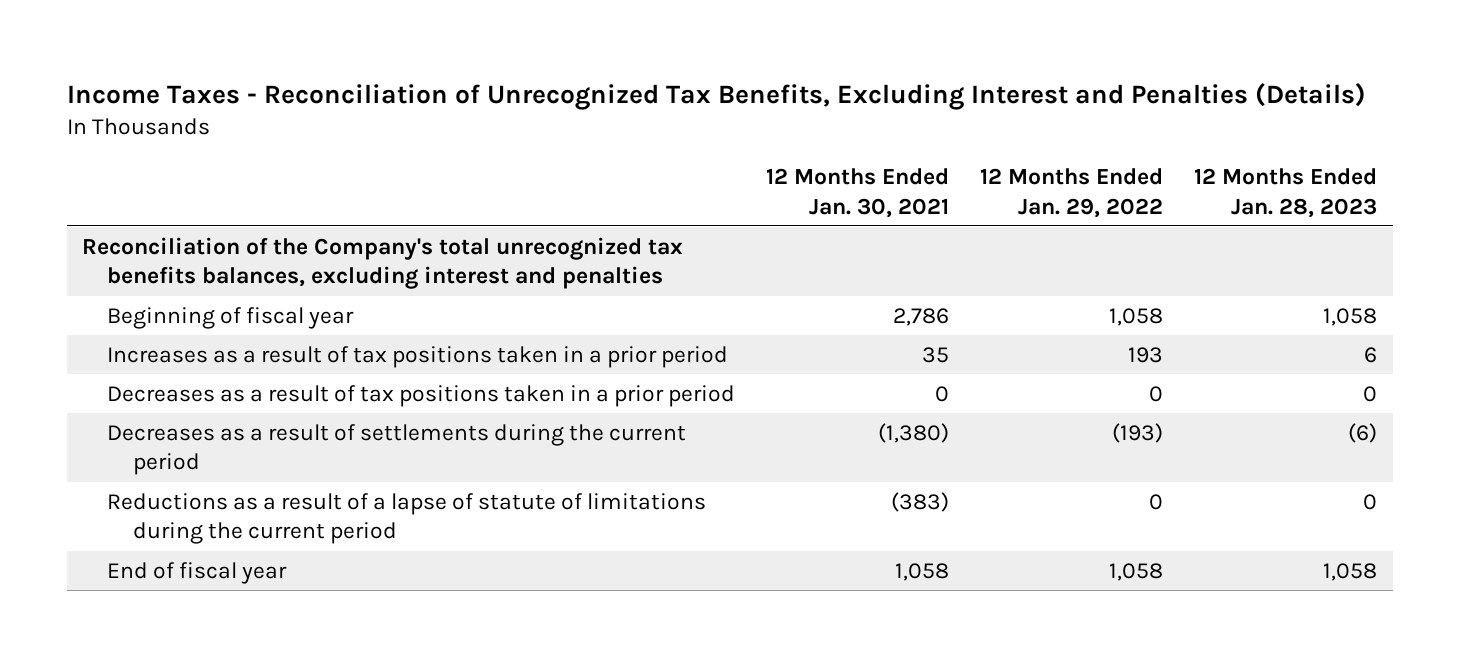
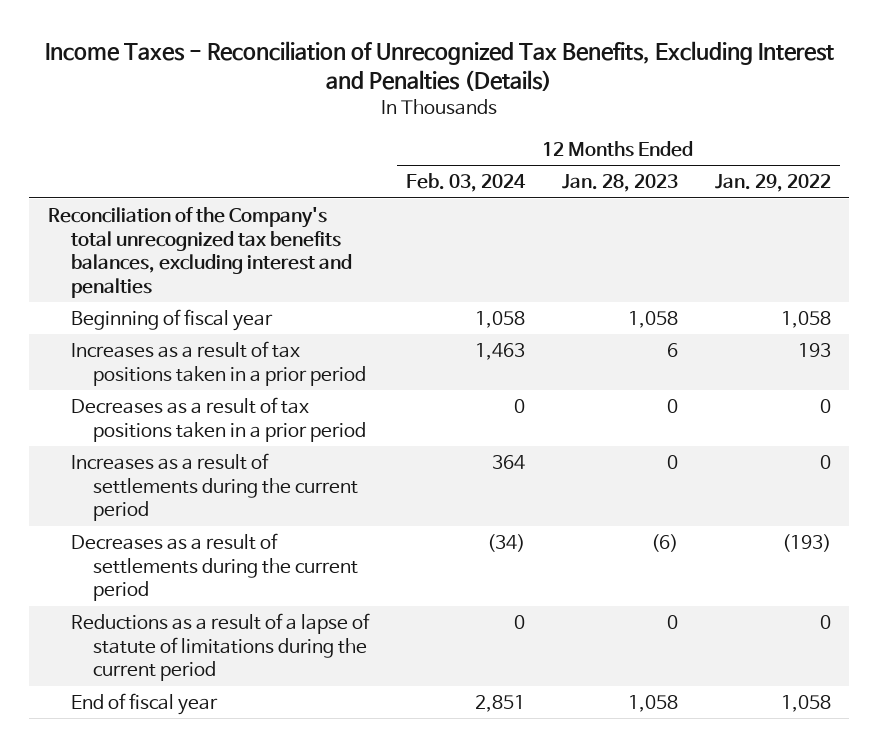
[766,168,950,218] 12 Months Ended Jan. 30, 2021 -> none
none -> [405,173,526,193] Feb. 03, 2024
none -> [70,452,359,522] Increases as a result of settlements during the current period

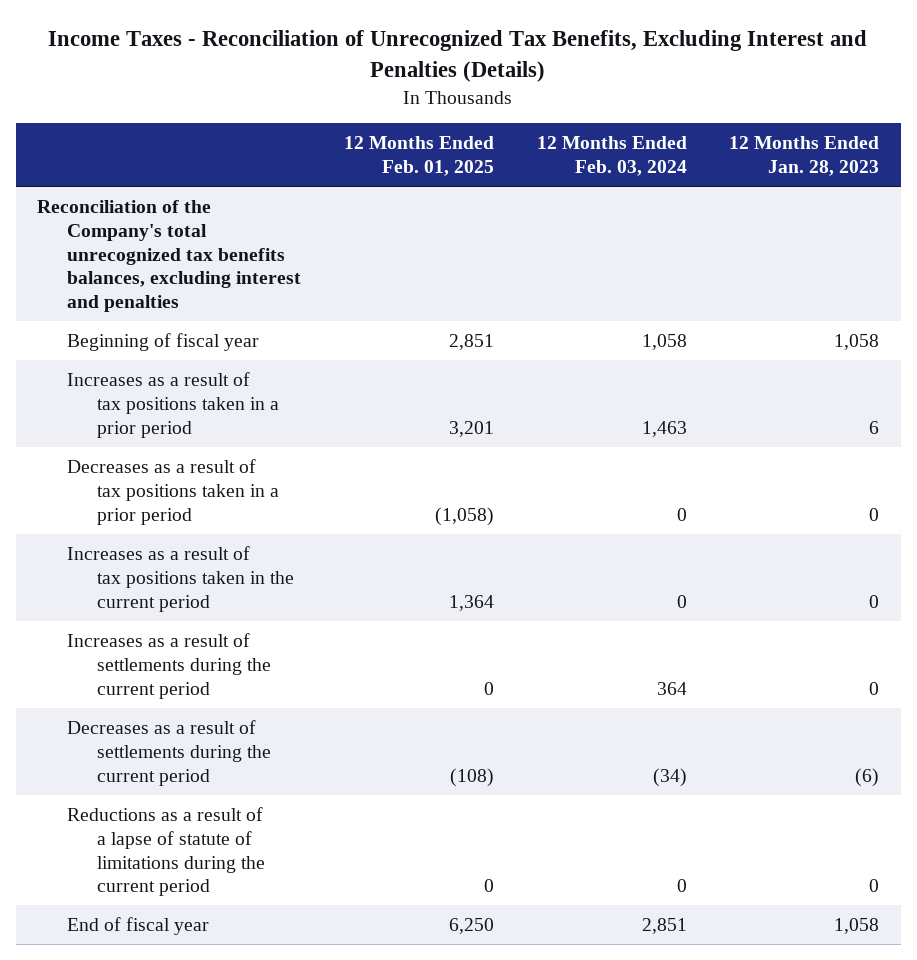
[714,174,831,193] Jan. 29, 2022 -> none
none -> [343,136,494,176] 12 Months Ended Feb. 01, 2025
none -> [67,545,295,612] Increases as a result of tax positions taken in the current period

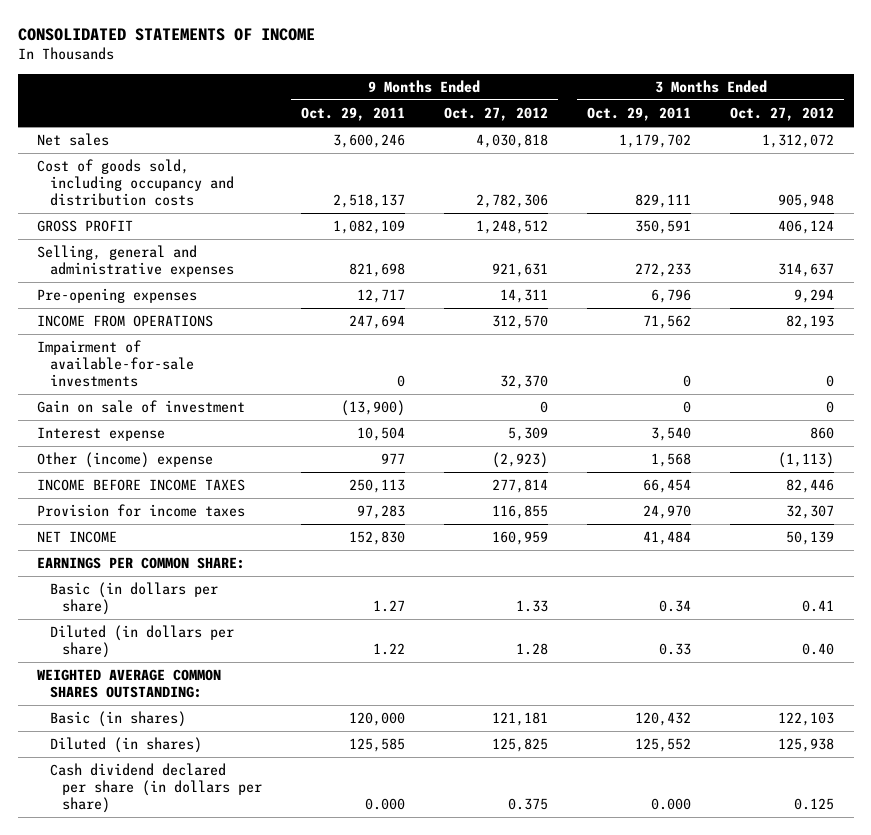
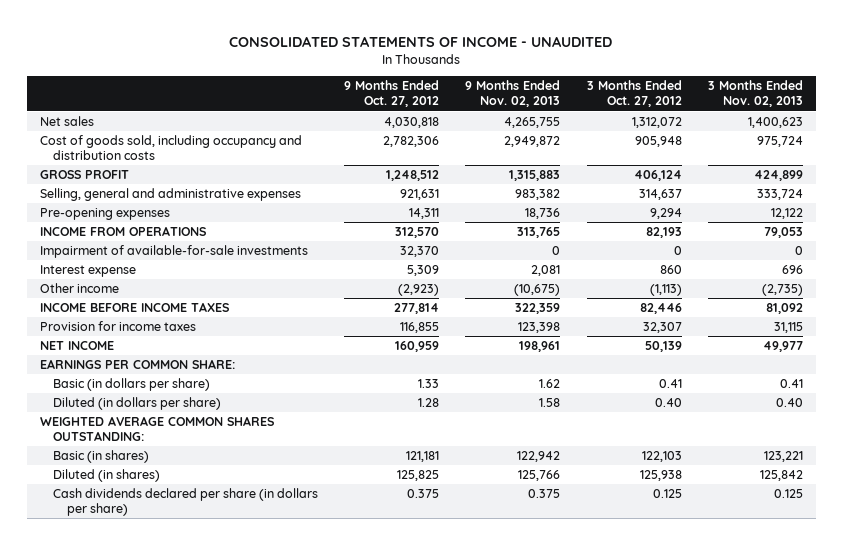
[17,28,315,42] CONSOLIDATED STATEMENTS OF INCOME -> [229,35,613,47] CONSOLIDATED STATEMENTS OF INCOME - UNAUDITED
[300,107,405,122] Oct. 29, 2011 -> none
[587,107,692,122] Oct. 29, 2011 -> none
none -> [465,80,561,108] 9 Months Ended Nov. 02, 2013
none -> [707,80,803,108] 3 Months Ended Nov. 02, 2013
[37,400,246,414] Gain on sale of investment -> none
[37,452,214,469] Other (income) expense -> [39,283,119,294] Other income
[49,763,262,813] Cash dividend declared per share (in dollars per share) -> [53,488,319,517] Cash dividends declared per share (in dollars per share)

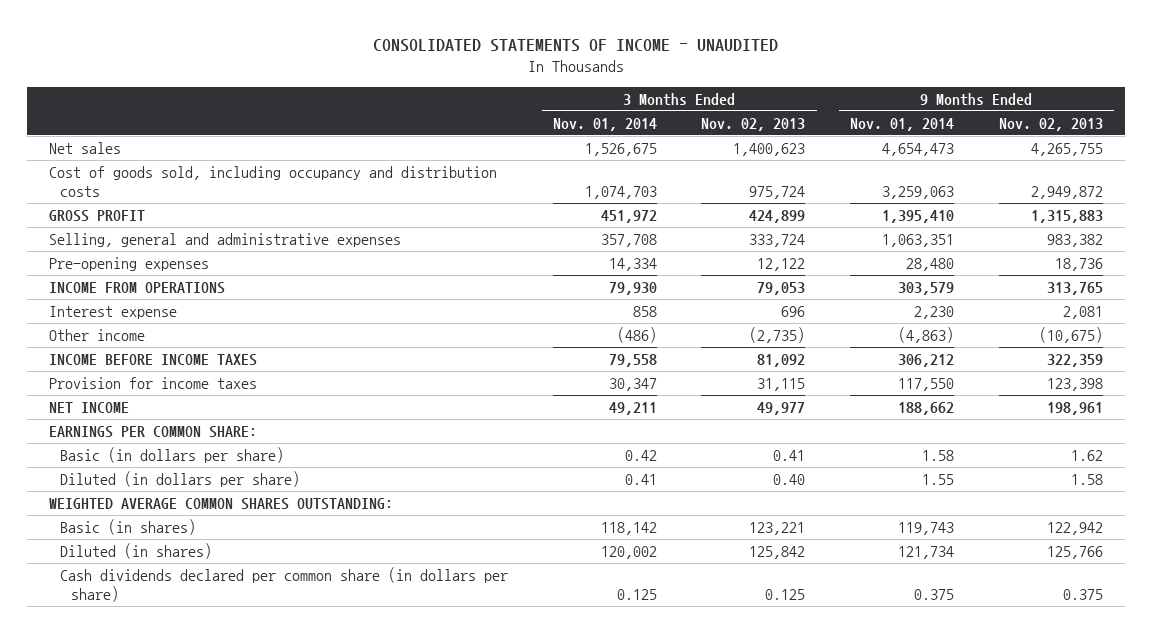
[344,80,440,108] 9 Months Ended Oct. 27, 2012 -> none
[586,80,682,108] 3 Months Ended Oct. 27, 2012 -> none
none -> [552,117,657,131] Nov. 01, 2014
none -> [850,117,955,131] Nov. 01, 2014
[39,245,308,259] Impairment of available-for-sale investments -> none
[53,488,319,517] Cash dividends declared per share (in dollars per share) -> [60,566,509,603] Cash dividends declared per common share (in dollars per share)

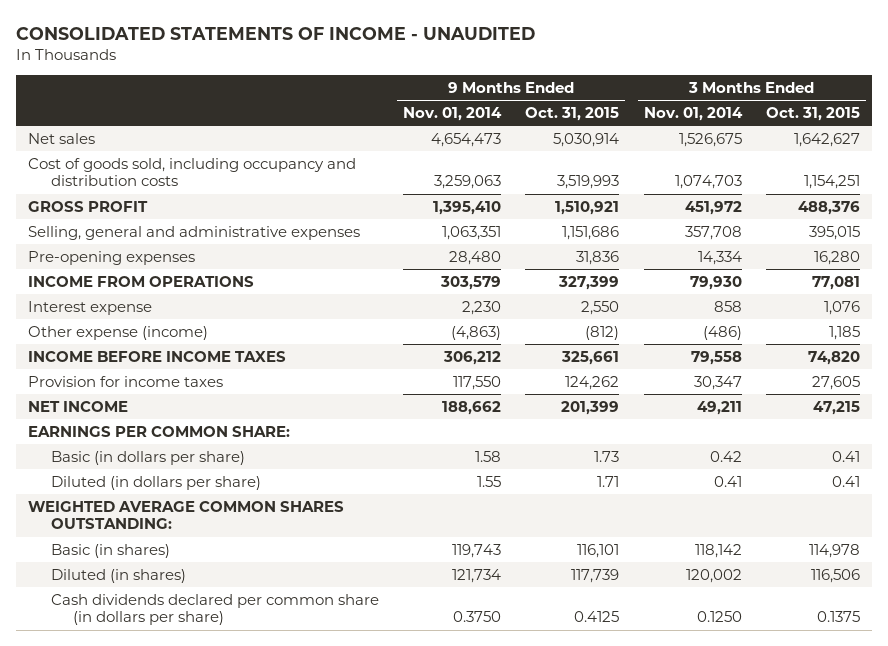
[701,117,806,131] Nov. 02, 2013 -> none
[998,117,1103,131] Nov. 02, 2013 -> none
none -> [525,106,620,121] Oct. 31, 2015
none -> [765,106,860,121] Oct. 31, 2015
[48,328,145,341] Other income -> [28,325,209,340] Other expense (income)
[616,589,657,601] 0.125 -> [696,611,742,623] 0.1250
[914,589,955,601] 0.375 -> [453,611,502,623] 0.3750

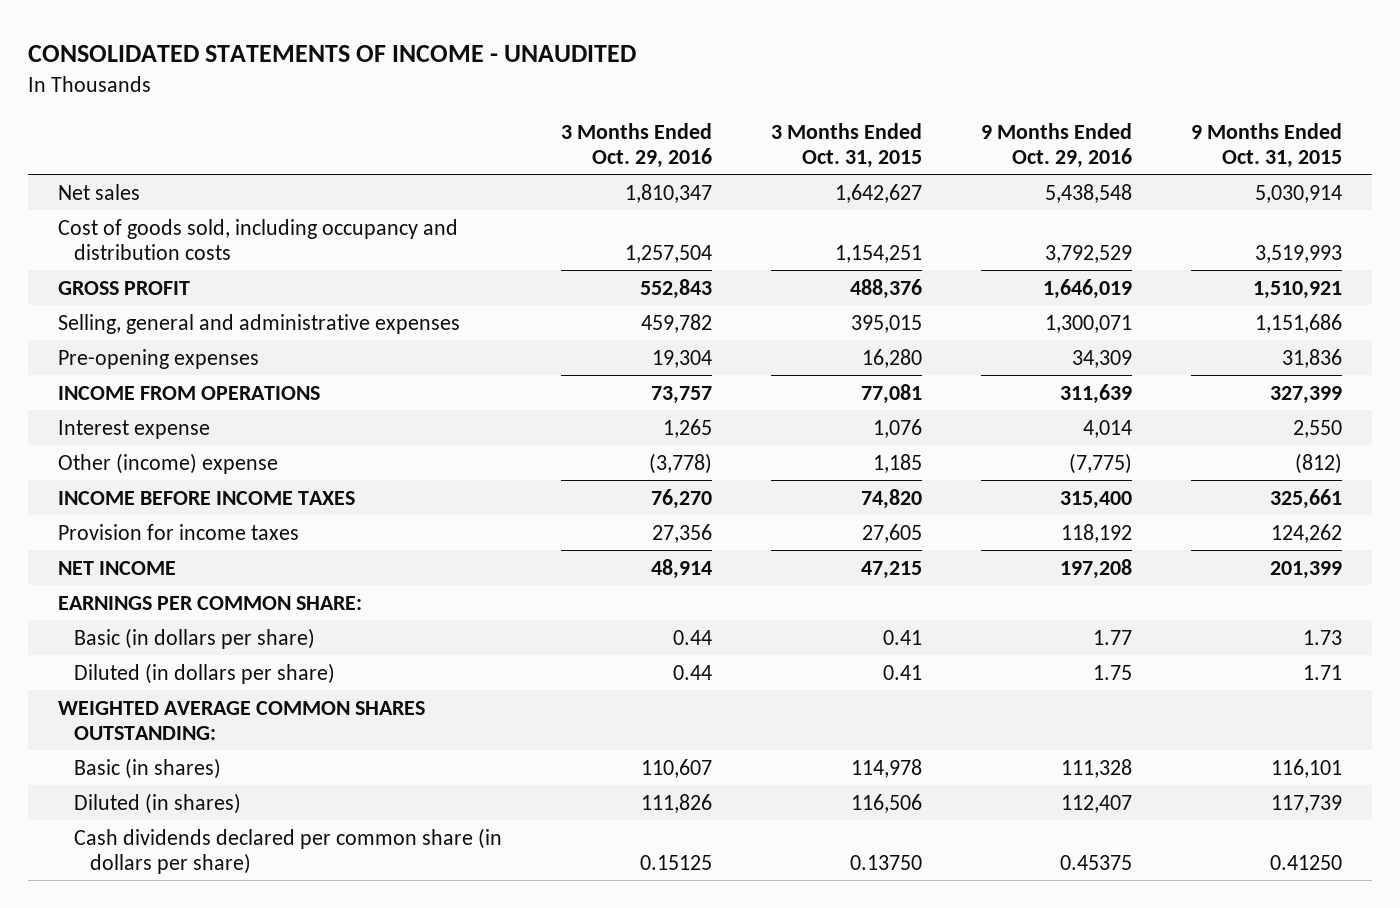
[403,106,503,121] Nov. 01, 2014 -> none
[643,106,743,121] Nov. 01, 2014 -> none
none -> [561,122,713,169] 3 Months Ended Oct. 29, 2016
none -> [981,122,1133,169] 9 Months Ended Oct. 29, 2016
[28,325,209,340] Other expense (income) -> [57,452,278,474] Other (income) expense
[574,611,620,623] 0.4125 -> [1270,855,1343,871] 0.41250
[816,611,860,623] 0.1375 -> [850,855,923,871] 0.13750

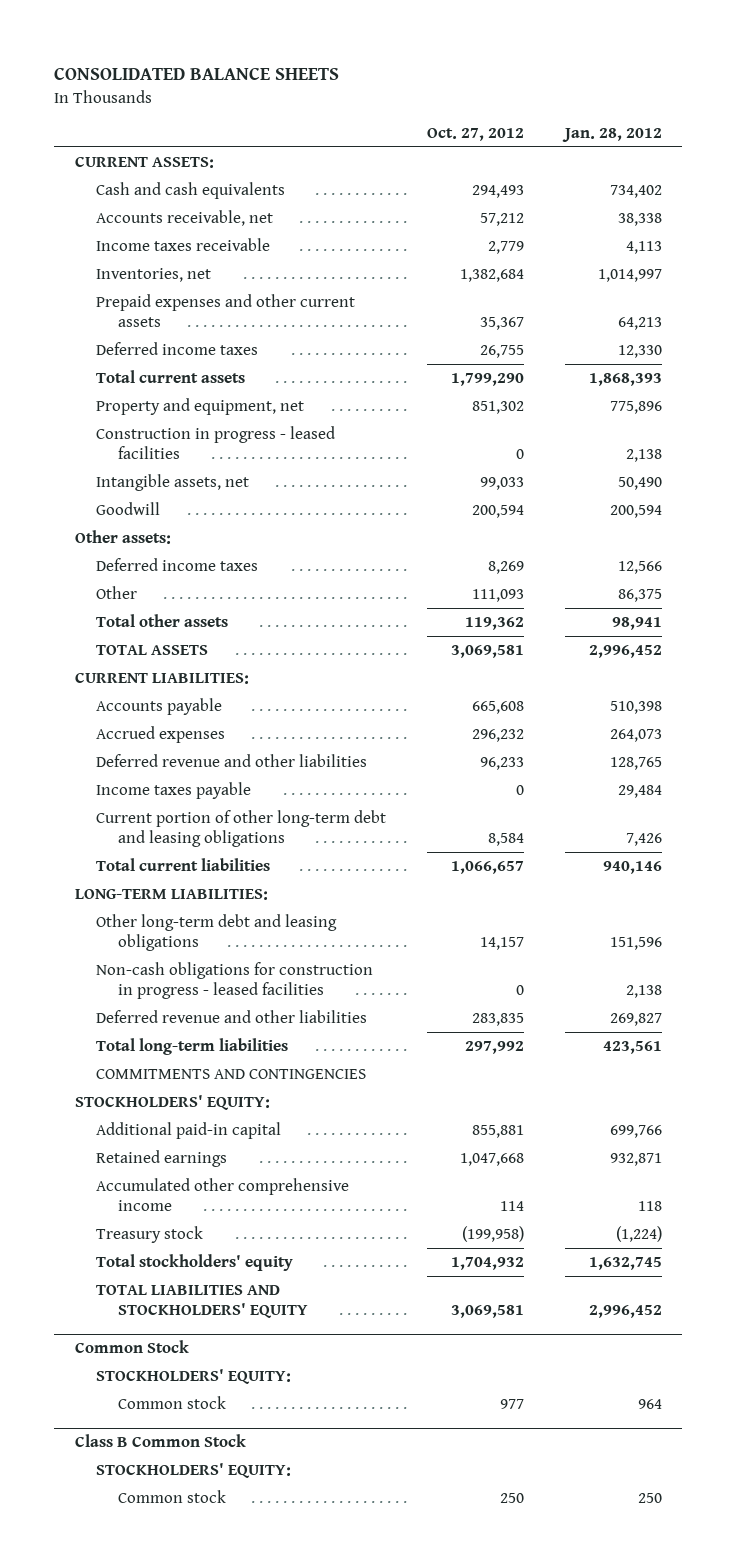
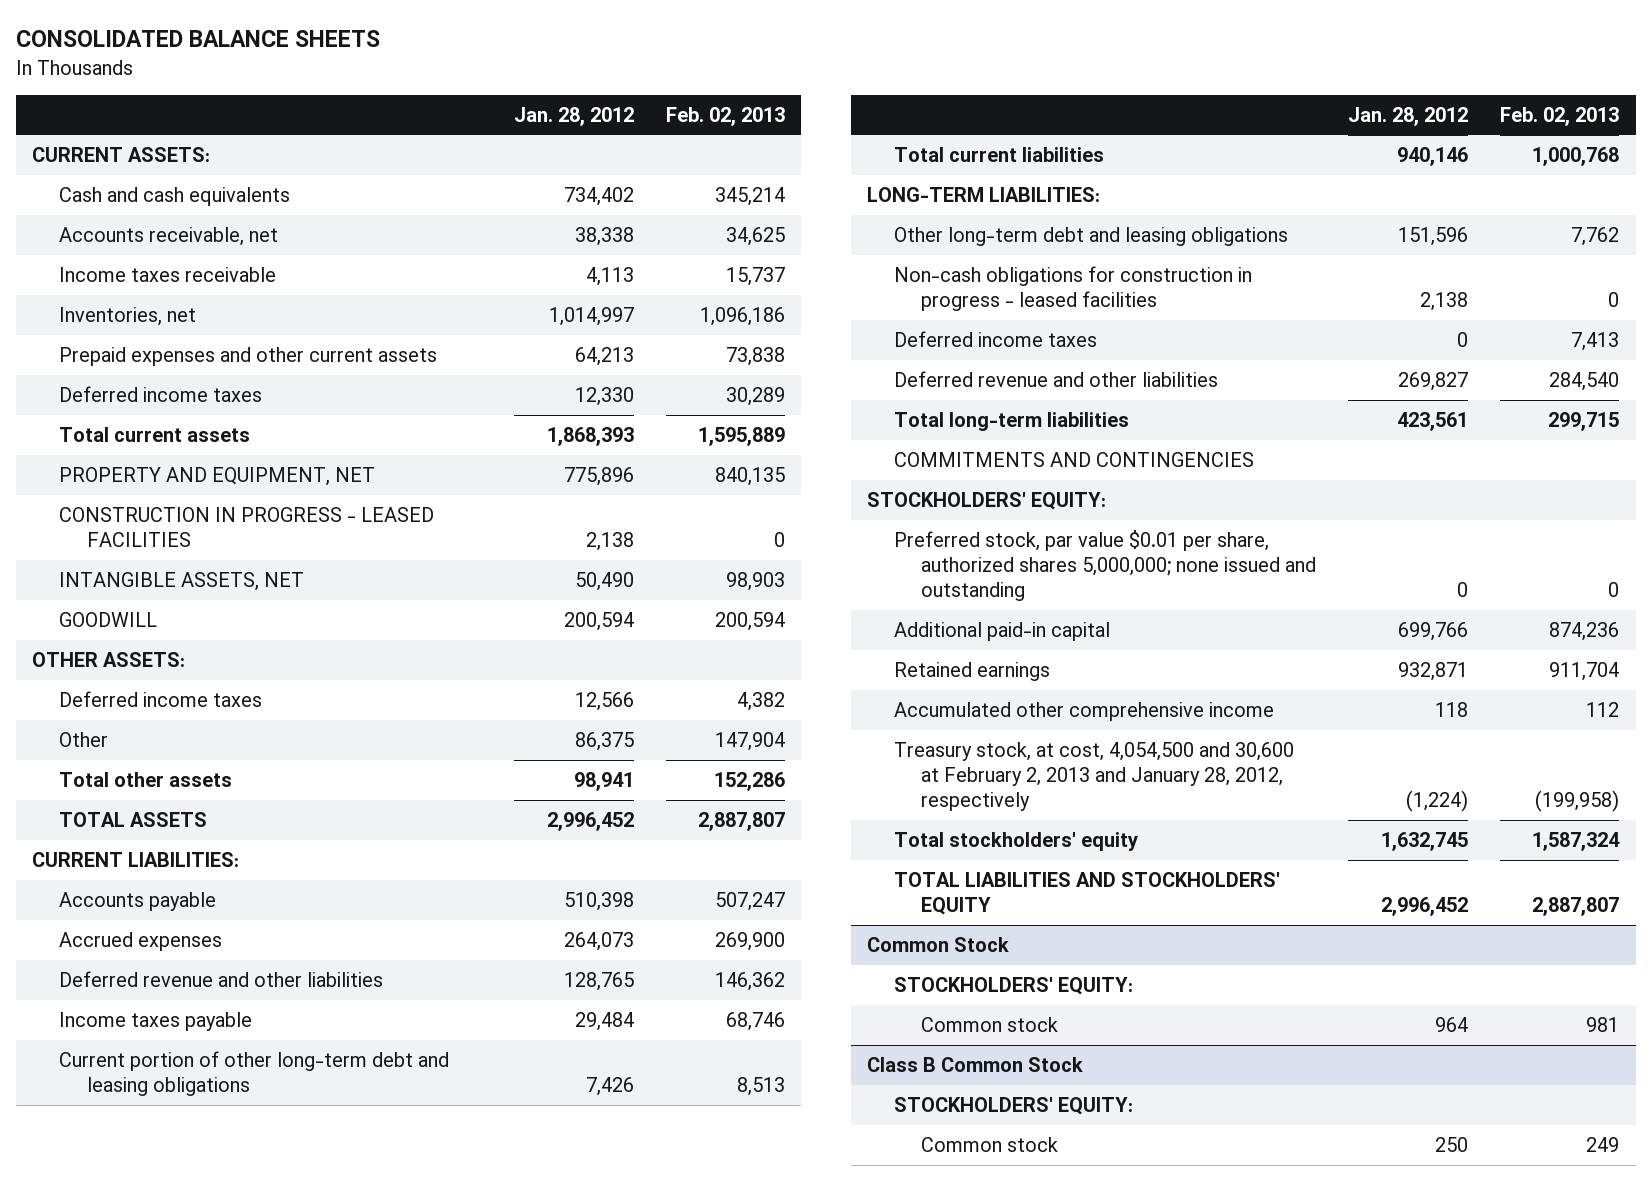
[427,128,525,142] Oct. 27, 2012 -> none
none -> [665,106,785,126] Feb. 02, 2013
[96,397,305,415] Property and equipment, net -> [59,467,376,487] PROPERTY AND EQUIPMENT, NET
[96,425,336,460] Construction in progress - leased facilities -> [59,507,435,548] CONSTRUCTION IN PROGRESS - LEASED FACILITIES
[96,473,250,491] Intangible assets, net -> [59,572,305,592] INTANGIBLE ASSETS, NET
[96,501,161,515] Goodwill -> [59,612,158,628] GOODWILL
[74,529,171,544] Other assets: -> [32,652,186,668] OTHER ASSETS:
none -> [894,331,1098,348] Deferred income taxes
none -> [894,530,1317,602] Preferred stock, par value $0.01 per share, authorized shares 5,000,000; none issued and outstanding
[96,1225,204,1243] Treasury stock -> [894,742,1295,812] Treasury stock, at cost, 4,054,500 and 30,600 at February 2, 2013 and January 28, 2012, respectively

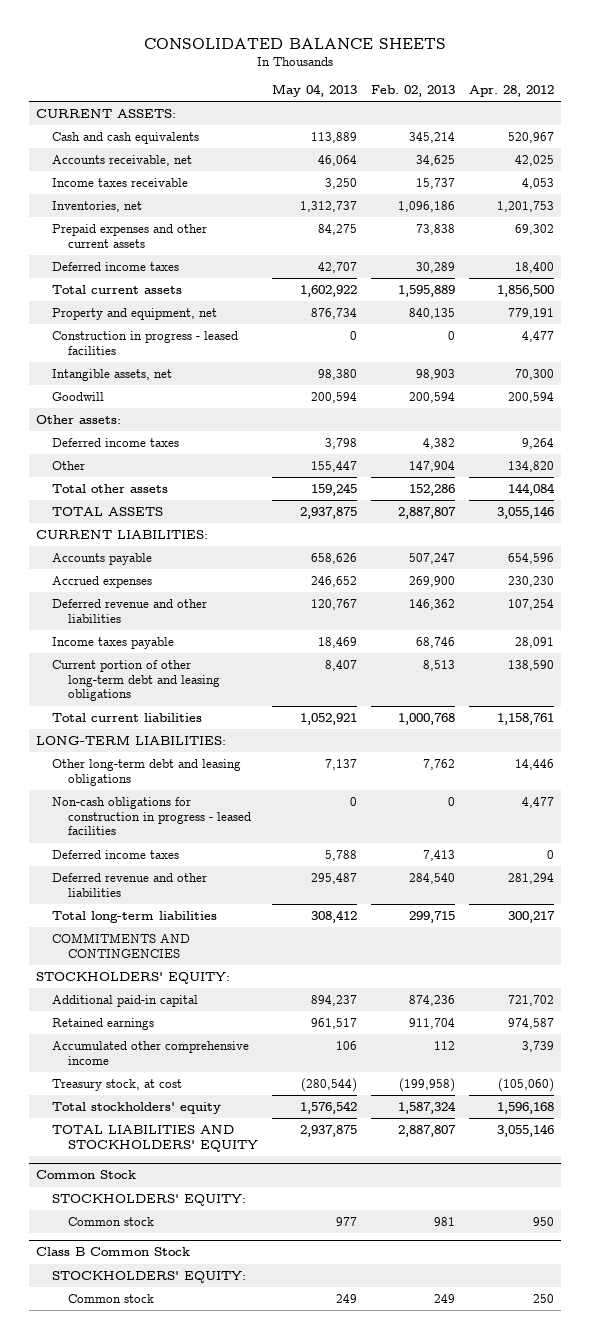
[513,106,634,126] Jan. 28, 2012 -> none
none -> [272,83,358,97] May 04, 2013
none -> [468,84,554,97] Apr. 28, 2012
[59,467,376,487] PROPERTY AND EQUIPMENT, NET -> [52,307,218,320] Property and equipment, net
[59,507,435,548] CONSTRUCTION IN PROGRESS - LEASED FACILITIES -> [52,330,239,355] Construction in progress - leased facilities
[59,572,305,592] INTANGIBLE ASSETS, NET -> [52,368,173,381] Intangible assets, net
[59,612,158,628] GOODWILL -> [52,391,105,401] Goodwill
[32,652,186,668] OTHER ASSETS: -> [36,414,122,424] Other assets:
[894,530,1317,602] Preferred stock, par value $0.01 per share, authorized shares 5,000,000; none issued and outstanding -> none
[894,742,1295,812] Treasury stock, at cost, 4,054,500 and 30,600 at February 2, 2013 and January 28, 2012, respectively -> [52,1078,183,1091] Treasury stock, at cost

